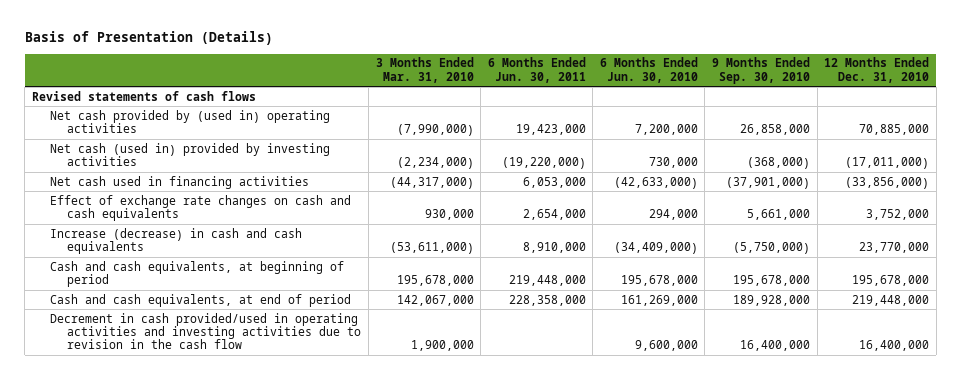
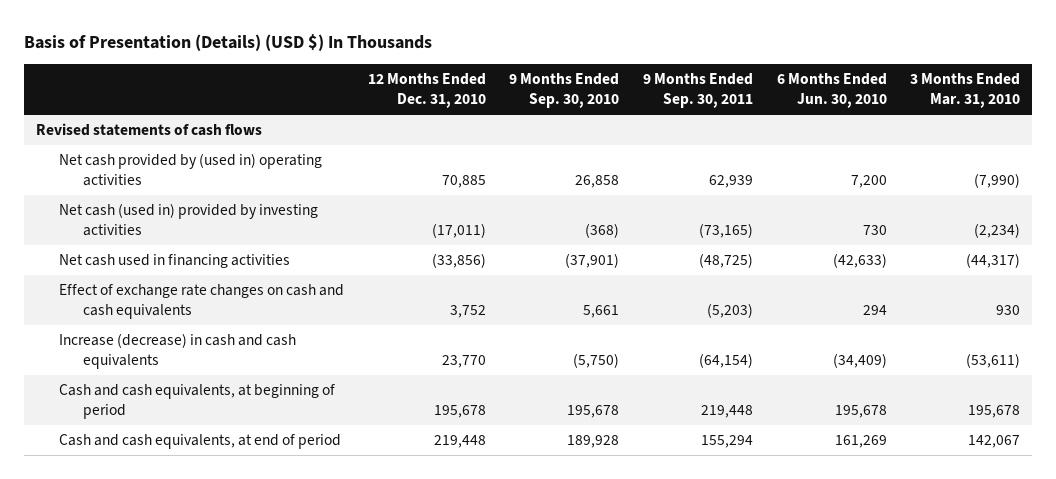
[24,31,273,46] Basis of Presentation (Details) -> [24,34,433,52] Basis of Presentation (Details) (USD $) In Thousands
[487,57,586,83] 6 Months Ended Jun. 30, 2011 -> none
none -> [643,72,754,109] 9 Months Ended Sep. 30, 2011
[49,312,362,350] Decrement in cash provided/used in operating activities and investing activities due to revision in the cash flow -> none
[396,124,474,137] (7,990,000) -> [974,173,1021,189] (7,990)
[634,124,698,136] 7,200,000 -> [850,175,887,189] 7,200
[739,124,810,136] 26,858,000 -> [575,175,620,189] 26,858
[859,124,930,136] 70,885,000 -> [441,175,486,189] 70,885
[396,157,474,170] (2,234,000) -> [974,223,1021,239] (2,234)
[648,157,698,169] 730,000 -> [862,225,887,236] 730
[746,157,810,170] (368,000) -> [585,223,620,239] (368)
[845,157,930,170] (17,011,000) -> [431,223,486,239] (17,011)
[389,176,474,189] (44,317,000) -> [966,253,1021,269] (44,317)
[613,176,698,189] (42,633,000) -> [832,253,887,269] (42,633)
[725,176,810,189] (37,901,000) -> [565,253,620,269] (37,901)
[845,176,930,189] (33,856,000) -> [431,253,486,269] (33,856)
[424,209,474,221] 930,000 -> [996,305,1021,316] 930
[648,209,698,221] 294,000 -> [862,305,887,316] 294
[746,209,810,221] 5,661,000 -> [583,305,620,319] 5,661
[866,209,930,221] 3,752,000 -> [449,305,486,319] 3,752
[389,242,474,255] (53,611,000) -> [966,353,1021,369] (53,611)
[613,242,698,255] (34,409,000) -> [832,353,887,369] (34,409)
[732,242,810,255] (5,750,000) -> [573,353,620,369] (5,750)
[859,242,930,254] 23,770,000 -> [441,355,486,369] 23,770
[396,275,474,287] 195,678,000 -> [968,405,1021,419] 195,678
[620,275,698,287] 195,678,000 -> [834,405,887,419] 195,678
[732,275,810,287] 195,678,000 -> [567,405,620,419] 195,678
[852,275,930,287] 195,678,000 -> [433,405,486,419] 195,678
[396,294,474,306] 142,067,000 -> [968,435,1021,449] 142,067
[620,294,698,306] 161,269,000 -> [834,435,887,449] 161,269
[732,294,810,306] 189,928,000 -> [567,435,620,449] 189,928
[852,294,930,306] 219,448,000 -> [433,435,486,449] 219,448

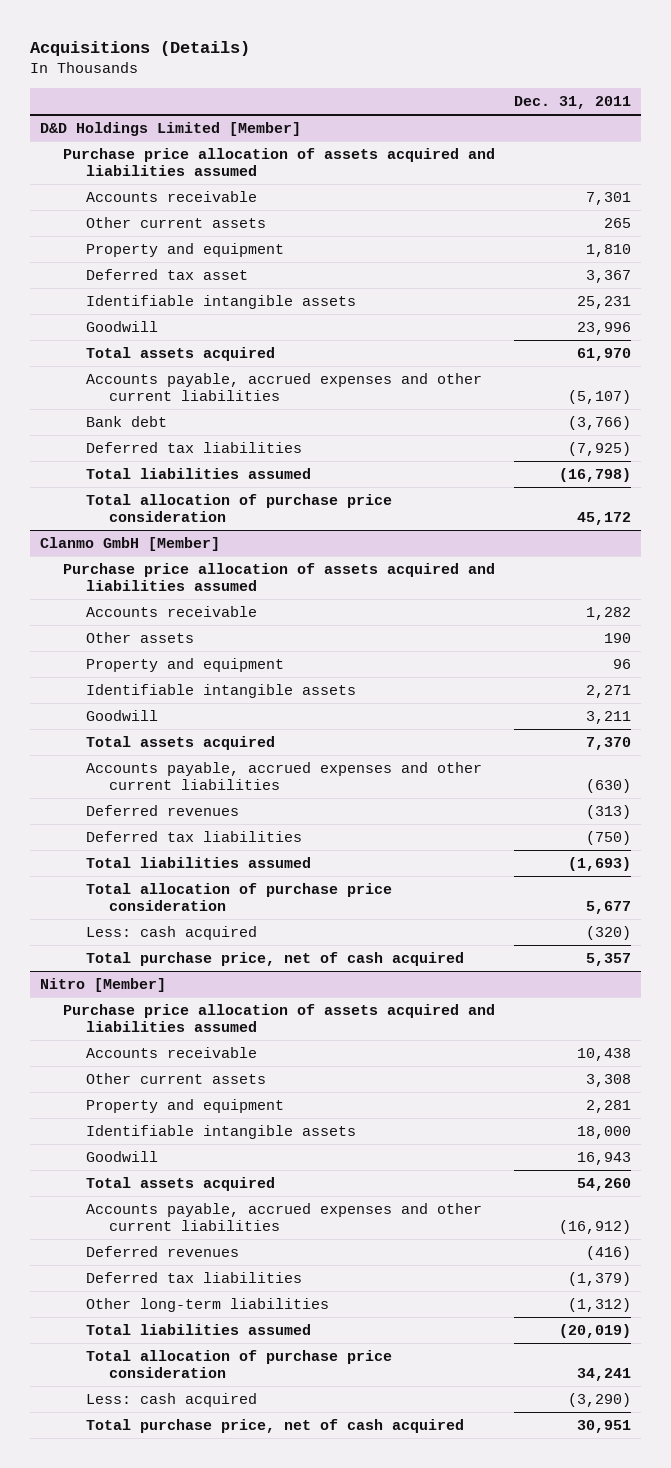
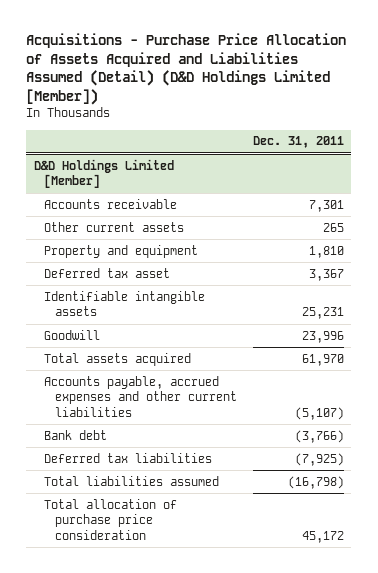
[30,41,251,57] Acquisitions (Details) -> [26,32,347,106] Acquisitions - Purchase Price Allocation of Assets Acquired and Liabilities Assumed (Detail) (D&D Holdings Limited [Member])
[62,147,495,177] Purchase price allocation of assets acquired and liabilities assumed -> none
[39,536,220,551] Clanmo GmbH [Member] -> none
[62,562,495,592] Purchase price allocation of assets acquired and liabilities assumed -> none
[85,605,257,617] Accounts receivable -> none
[85,631,194,643] Other assets -> none
[85,657,284,672] Property and equipment -> none
[85,683,356,698] Identifiable intangible assets -> none
[85,709,158,721] Goodwill -> none
[85,735,275,750] Total assets acquired -> none
[85,761,482,791] Accounts payable, accrued expenses and other current liabilities -> none
[85,804,239,816] Deferred revenues -> none
[85,830,302,842] Deferred tax liabilities -> none
[85,856,311,868] Total liabilities assumed -> none
[85,882,392,912] Total allocation of purchase price consideration -> none
[85,925,257,940] Less: cash acquired -> none
[85,951,464,966] Total purchase price, net of cash acquired -> none
[39,977,166,992] Nitro [Member] -> none
[62,1003,495,1033] Purchase price allocation of assets acquired and liabilities assumed -> none
[85,1046,257,1058] Accounts receivable -> none
[85,1072,266,1084] Other current assets -> none
[85,1098,284,1113] Property and equipment -> none
[85,1124,356,1139] Identifiable intangible assets -> none
[85,1150,158,1162] Goodwill -> none
[85,1176,275,1191] Total assets acquired -> none
[85,1202,482,1232] Accounts payable, accrued expenses and other current liabilities -> none
[85,1245,239,1257] Deferred revenues -> none
[85,1271,302,1283] Deferred tax liabilities -> none
[85,1297,329,1312] Other long-term liabilities -> none
[85,1323,311,1335] Total liabilities assumed -> none
[85,1349,392,1379] Total allocation of purchase price consideration -> none
[85,1392,257,1407] Less: cash acquired -> none
[85,1418,464,1433] Total purchase price, net of cash acquired -> none

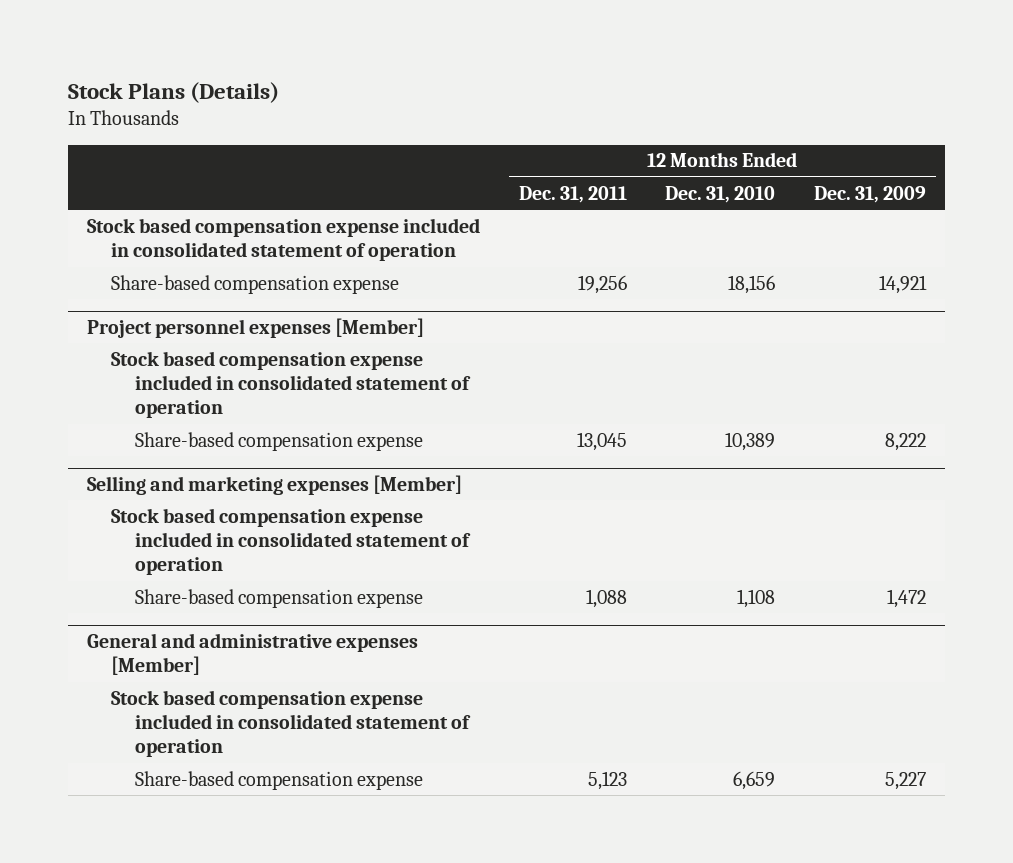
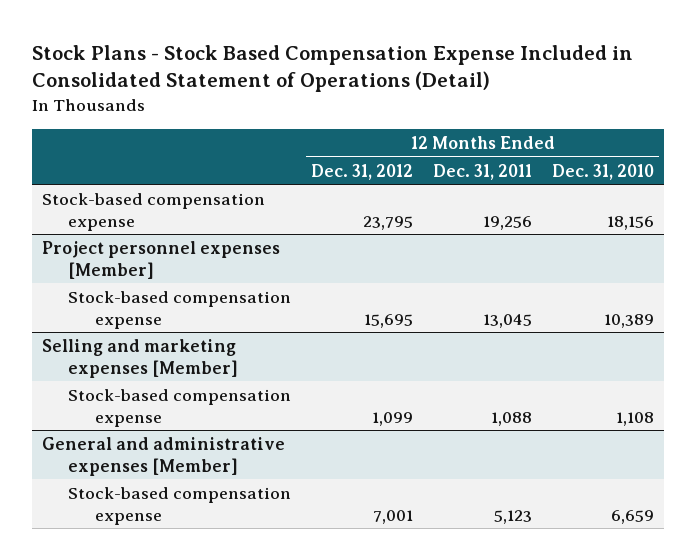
[68,81,280,103] Stock Plans (Details) -> [32,44,634,93] Stock Plans - Stock Based Compensation Expense Included in Consolidated Statement of Operations (Detail)
[814,185,927,203] Dec. 31, 2009 -> none
none -> [311,163,414,180] Dec. 31, 2012
[87,217,481,262] Stock based compensation expense included in consolidated statement of operation -> none
[111,274,400,294] Share-based compensation expense -> [42,192,266,231] Stock-based compensation expense
[111,350,472,419] Stock based compensation expense included in consolidated statement of operation -> none
[135,431,424,451] Share-based compensation expense -> [68,290,292,329] Stock-based compensation expense
[111,507,472,576] Stock based compensation expense included in consolidated statement of operation -> none
[135,588,424,608] Share-based compensation expense -> [68,388,292,427] Stock-based compensation expense
[111,689,472,758] Stock based compensation expense included in consolidated statement of operation -> none
[135,770,424,790] Share-based compensation expense -> [68,486,292,525] Stock-based compensation expense

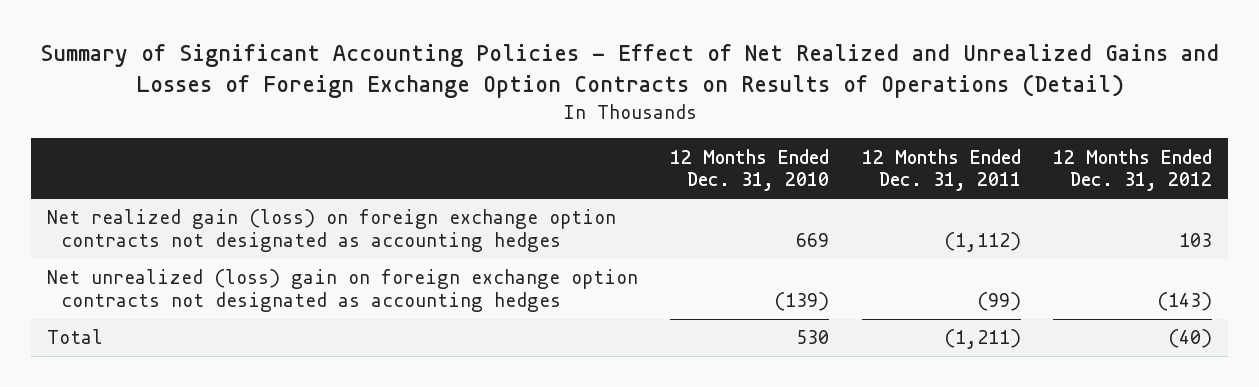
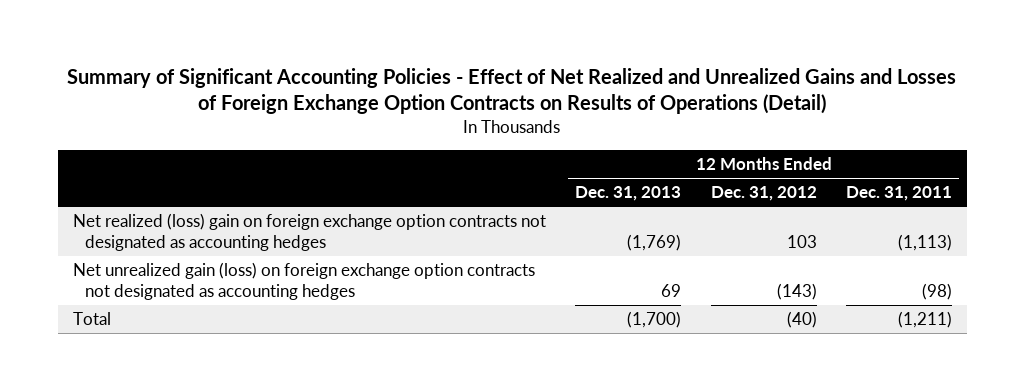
[670,148,830,192] 12 Months Ended Dec. 31, 2010 -> none
none -> [575,186,682,202] Dec. 31, 2013
[46,209,616,253] Net realized gain (loss) on foreign exchange option contracts not designated as accounting hedges -> [72,213,546,252] Net realized (loss) gain on foreign exchange option contracts not designated as accounting hedges
[943,232,1021,253] (1,112) -> [898,234,953,252] (1,113)
[46,269,638,313] Net unrealized (loss) gain on foreign exchange option contracts not designated as accounting hedges -> [72,262,535,301] Net unrealized gain (loss) on foreign exchange option contracts not designated as accounting hedges
[976,292,1021,312] (99) -> [922,283,953,301] (98)

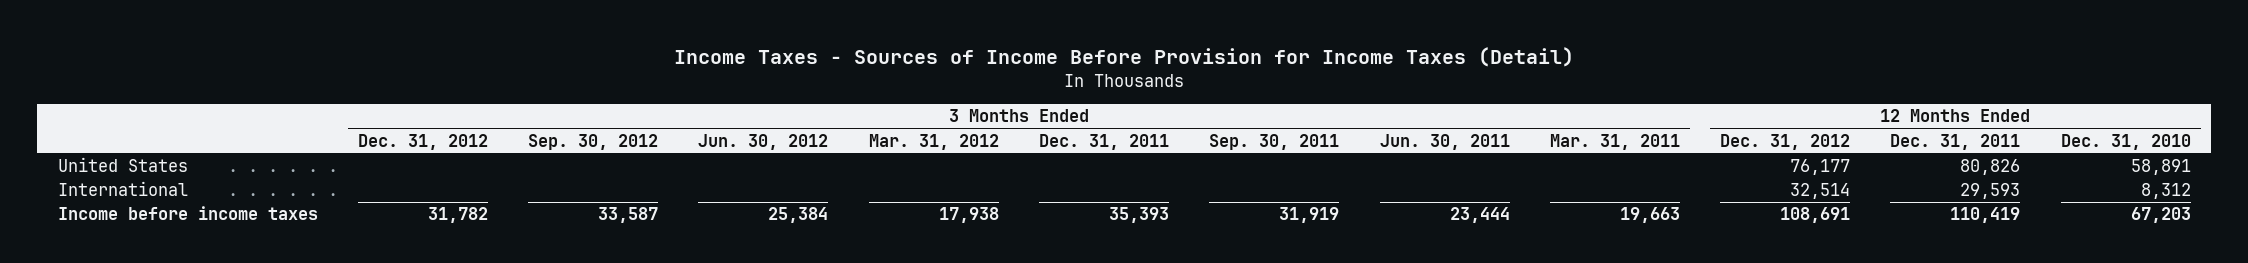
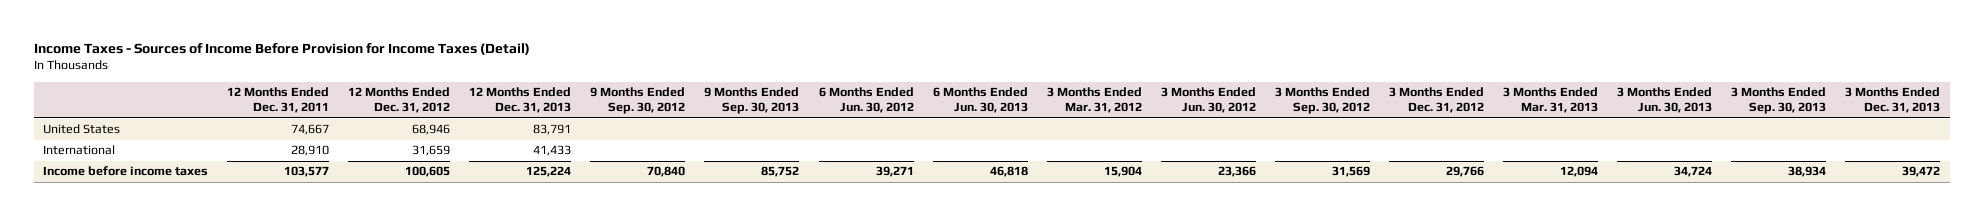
[1039,133,1170,150] Dec. 31, 2011 -> none
[1209,133,1340,150] Sep. 30, 2011 -> none
[1379,133,1510,150] Jun. 30, 2011 -> none
[1549,133,1680,150] Mar. 31, 2011 -> none
[2060,133,2191,150] Dec. 31, 2010 -> none
none -> [469,86,572,114] 12 Months Ended Dec. 31, 2013
none -> [590,86,686,115] 9 Months Ended Sep. 30, 2012
none -> [704,86,800,115] 9 Months Ended Sep. 30, 2013
none -> [818,86,914,114] 6 Months Ended Jun. 30, 2012
none -> [932,86,1028,114] 6 Months Ended Jun. 30, 2013
none -> [1502,86,1598,114] 3 Months Ended Mar. 31, 2013
none -> [1616,86,1712,114] 3 Months Ended Jun. 30, 2013
none -> [1731,86,1827,115] 3 Months Ended Sep. 30, 2013
none -> [1845,86,1941,114] 3 Months Ended Dec. 31, 2013
[1790,159,1851,176] 76,177 -> [412,124,451,136] 68,946
[1960,159,2021,176] 80,826 -> [291,124,330,136] 74,667
[1790,183,1851,200] 32,514 -> [412,145,451,157] 31,659
[1960,183,2021,200] 29,593 -> [291,145,330,157] 28,910
[427,207,488,224] 31,782 -> [1445,166,1484,178] 29,766
[598,207,659,224] 33,587 -> [1331,166,1370,178] 31,569
[768,207,829,224] 25,384 -> [1217,166,1256,178] 23,366
[938,207,999,224] 17,938 -> [1103,166,1142,178] 15,904
[1780,207,1851,224] 108,691 -> [405,166,451,178] 100,605
[1950,207,2021,224] 110,419 -> [284,166,330,178] 103,577

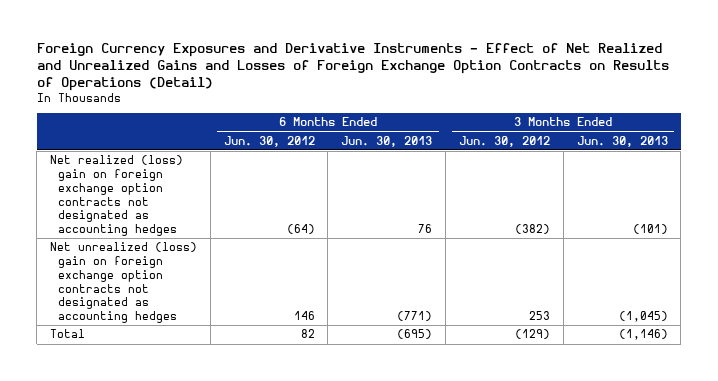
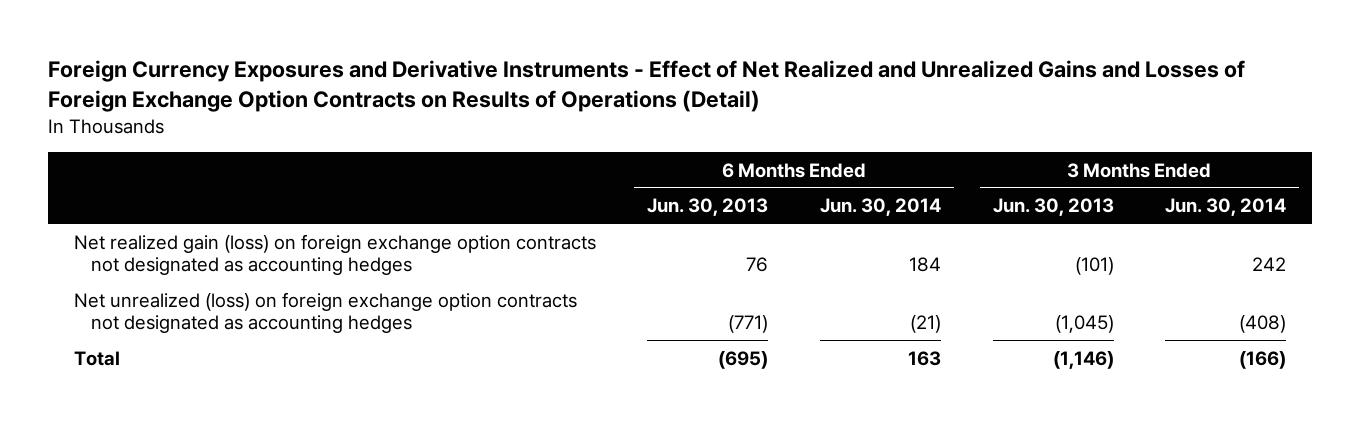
[223,135,315,147] Jun. 30, 2012 -> none
[458,135,550,147] Jun. 30, 2012 -> none
none -> [819,198,941,217] Jun. 30, 2014
none -> [1165,198,1287,217] Jun. 30, 2014
[49,155,183,237] Net realized (loss) gain on foreign exchange option contracts not designated as accounting hedges -> [73,233,596,276] Net realized gain (loss) on foreign exchange option contracts not designated as accounting hedges
[49,242,197,324] Net unrealized (loss) gain on foreign exchange option contracts not designated as accounting hedges -> [73,291,577,334] Net unrealized (loss) on foreign exchange option contracts not designated as accounting hedges

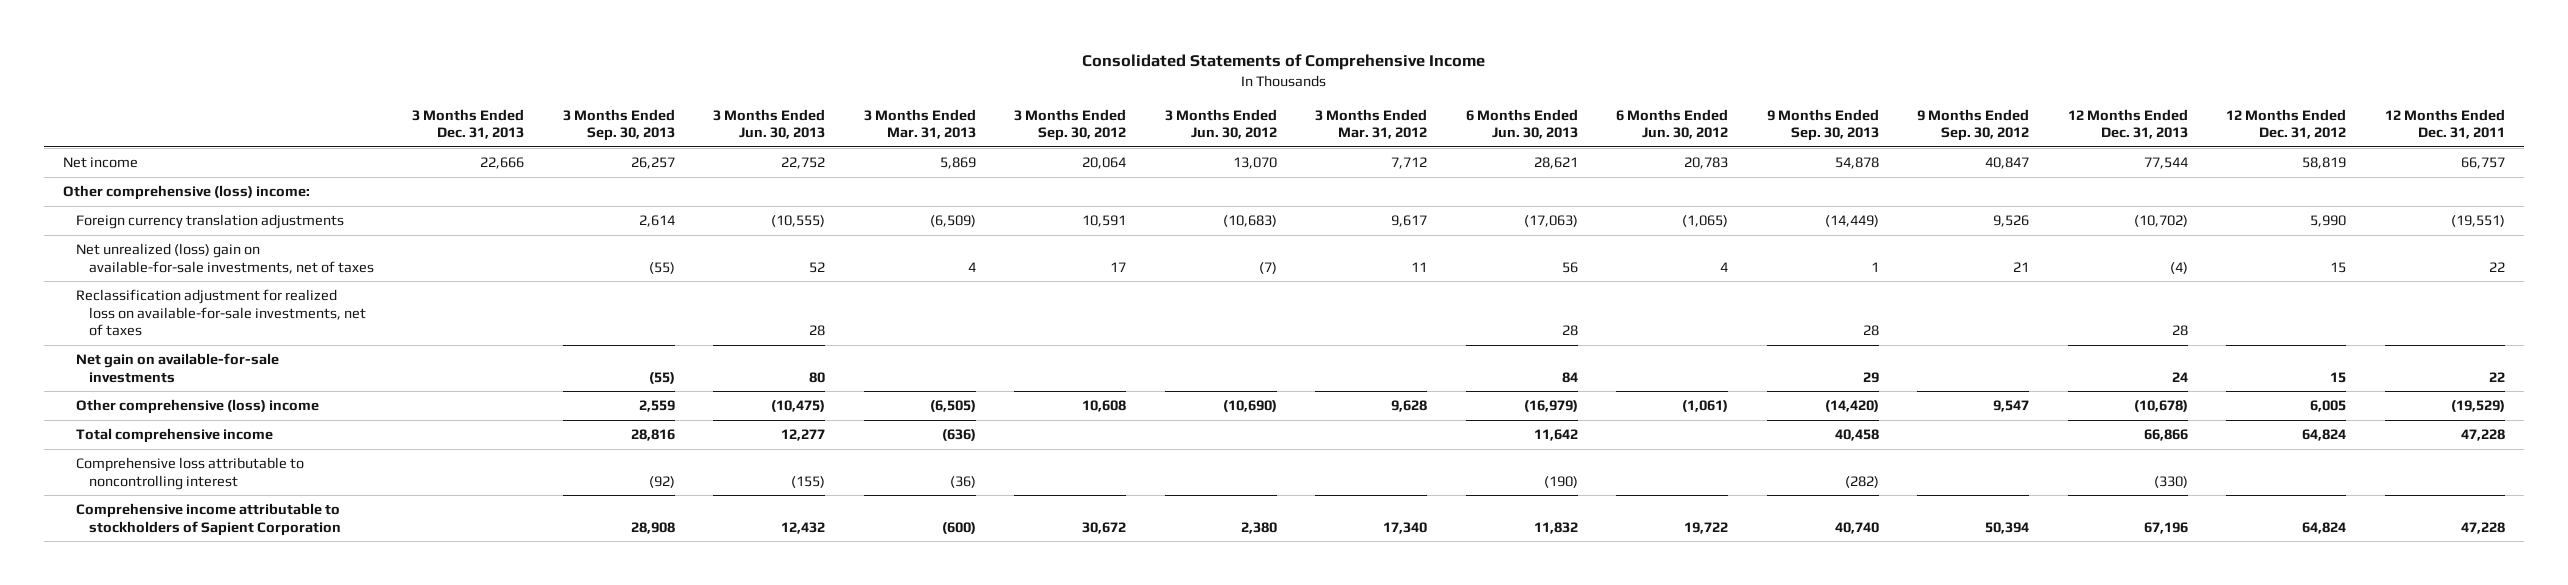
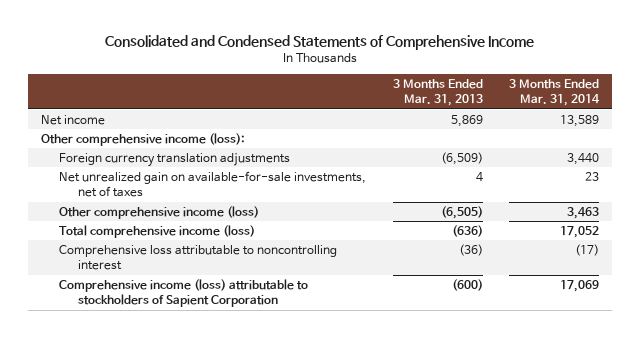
[1081,54,1485,71] Consolidated Statements of Comprehensive Income -> [105,35,535,51] Consolidated and Condensed Statements of Comprehensive Income
[412,108,525,140] 3 Months Ended Dec. 31, 2013 -> none
[562,108,675,142] 3 Months Ended Sep. 30, 2013 -> none
[713,108,826,140] 3 Months Ended Jun. 30, 2013 -> none
[1014,108,1127,142] 3 Months Ended Sep. 30, 2012 -> none
[1164,108,1277,140] 3 Months Ended Jun. 30, 2012 -> none
[1315,108,1428,140] 3 Months Ended Mar. 31, 2012 -> none
[1465,108,1578,140] 6 Months Ended Jun. 30, 2013 -> none
[1616,108,1729,140] 6 Months Ended Jun. 30, 2012 -> none
[1766,108,1879,142] 9 Months Ended Sep. 30, 2013 -> none
[1917,108,2030,142] 9 Months Ended Sep. 30, 2012 -> none
[2067,108,2188,140] 12 Months Ended Dec. 31, 2013 -> none
[2226,108,2347,140] 12 Months Ended Dec. 31, 2012 -> none
[2384,108,2505,140] 12 Months Ended Dec. 31, 2011 -> none
none -> [509,78,601,107] 3 Months Ended Mar. 31, 2014
[63,185,311,201] Other comprehensive (loss) income: -> [41,132,246,146] Other comprehensive income (loss):
[75,289,366,337] Reclassification adjustment for realized loss on available-for-sale investments, net of taxes -> none
[75,353,279,383] Net gain on available-for-sale investments -> none
[75,243,374,274] Net unrealized (loss) gain on available-for-sale investments, net of taxes -> [59,170,367,198] Net unrealized gain on available-for-sale investments, net of taxes
[75,399,319,415] Other comprehensive (loss) income -> [59,205,260,219] Other comprehensive income (loss)
[75,428,273,444] Total comprehensive income -> [59,224,256,238] Total comprehensive income (loss)
[75,503,341,536] Comprehensive income attributable to stockholders of Sapient Corporation -> [59,278,309,308] Comprehensive income (loss) attributable to stockholders of Sapient Corporation

